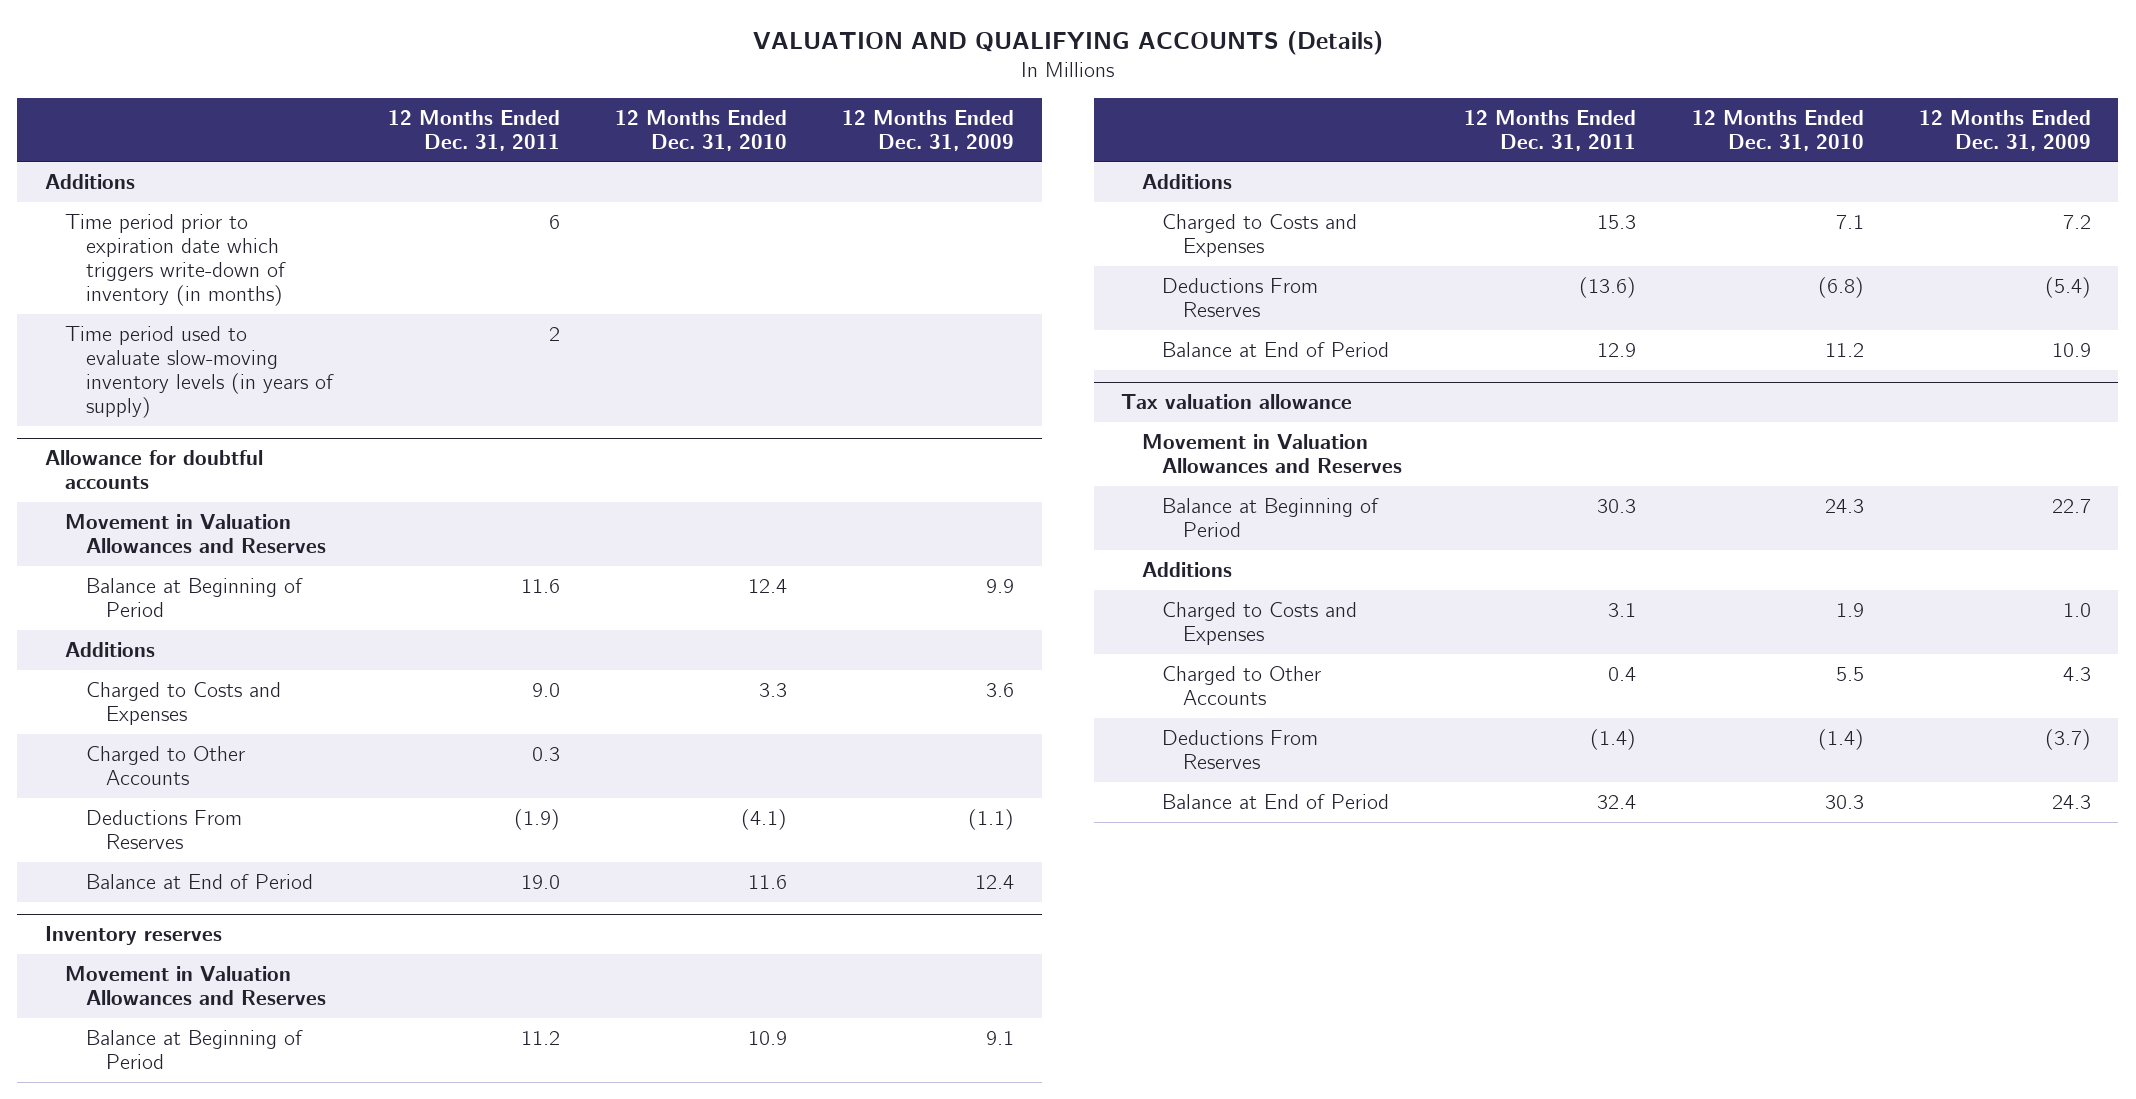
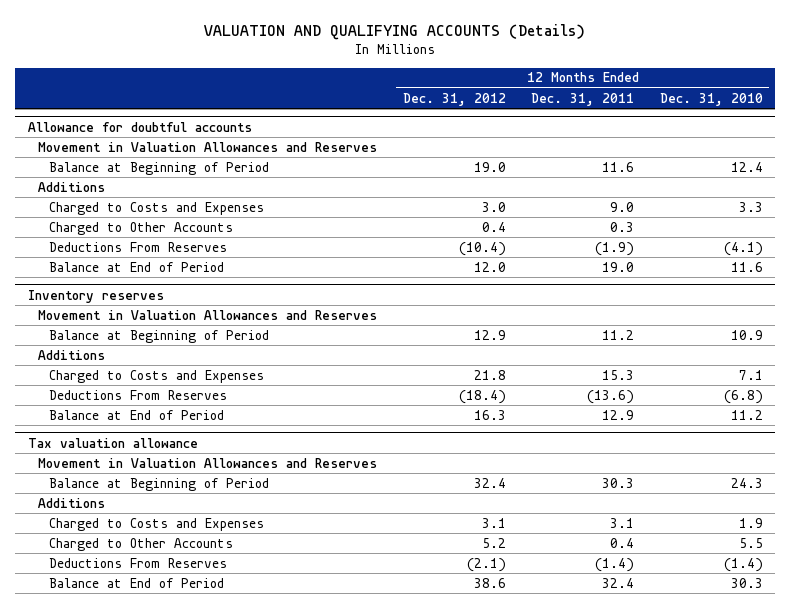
[842,109,1015,151] 12 Months Ended Dec. 31, 2009 -> none
none -> [402,92,506,106] Dec. 31, 2012
[44,173,135,189] Additions -> none
[65,213,286,307] Time period prior to expiration date which triggers write-down of inventory (in months) -> none
[65,325,334,419] Time period used to evaluate slow-moving inventory levels (in years of supply) -> none

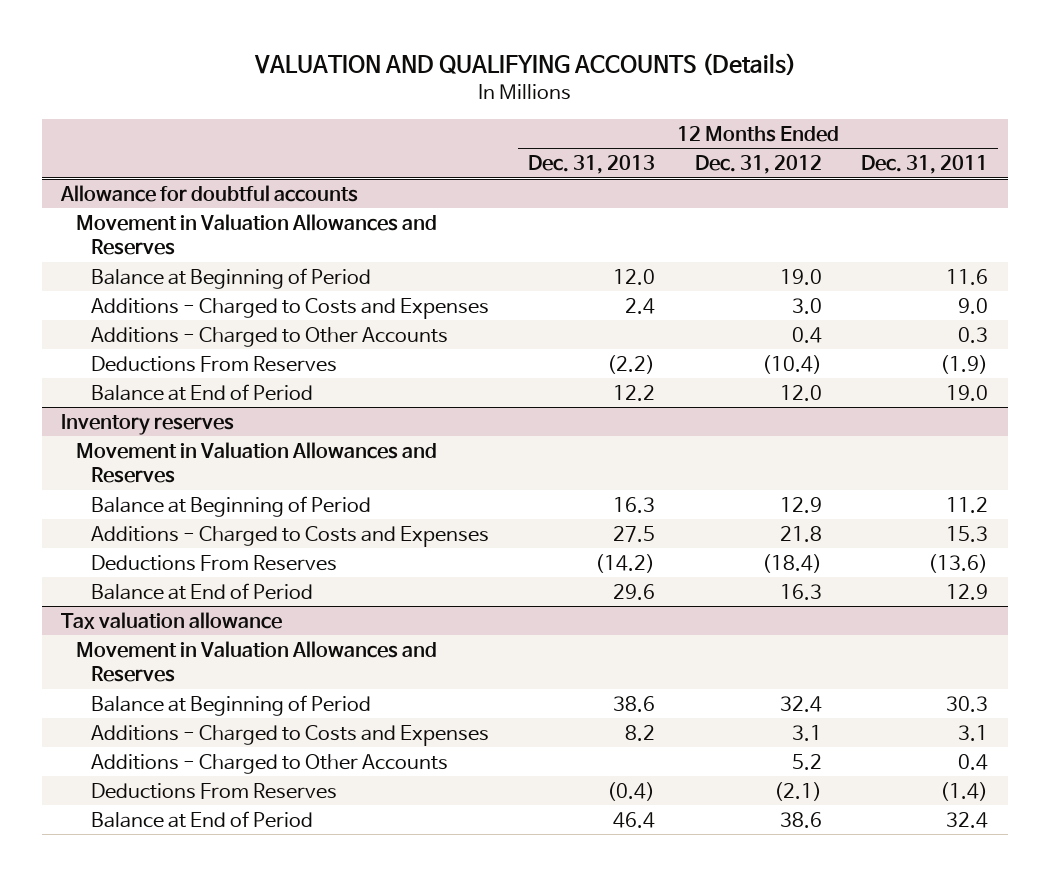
[659,92,763,106] Dec. 31, 2010 -> none
none -> [528,155,656,175] Dec. 31, 2013
[38,181,106,192] Additions -> none
[48,201,264,215] Charged to Costs and Expenses -> [90,297,489,319] Additions - Charged to Costs and Expenses
[48,221,233,235] Charged to Other Accounts -> [90,326,448,347] Additions - Charged to Other Accounts
[38,349,106,360] Additions -> none
[48,369,264,383] Charged to Costs and Expenses -> [90,525,489,547] Additions - Charged to Costs and Expenses
[38,497,106,508] Additions -> none
[48,517,264,531] Charged to Costs and Expenses -> [90,724,489,746] Additions - Charged to Costs and Expenses
[48,537,233,551] Charged to Other Accounts -> [90,753,448,774] Additions - Charged to Other Accounts

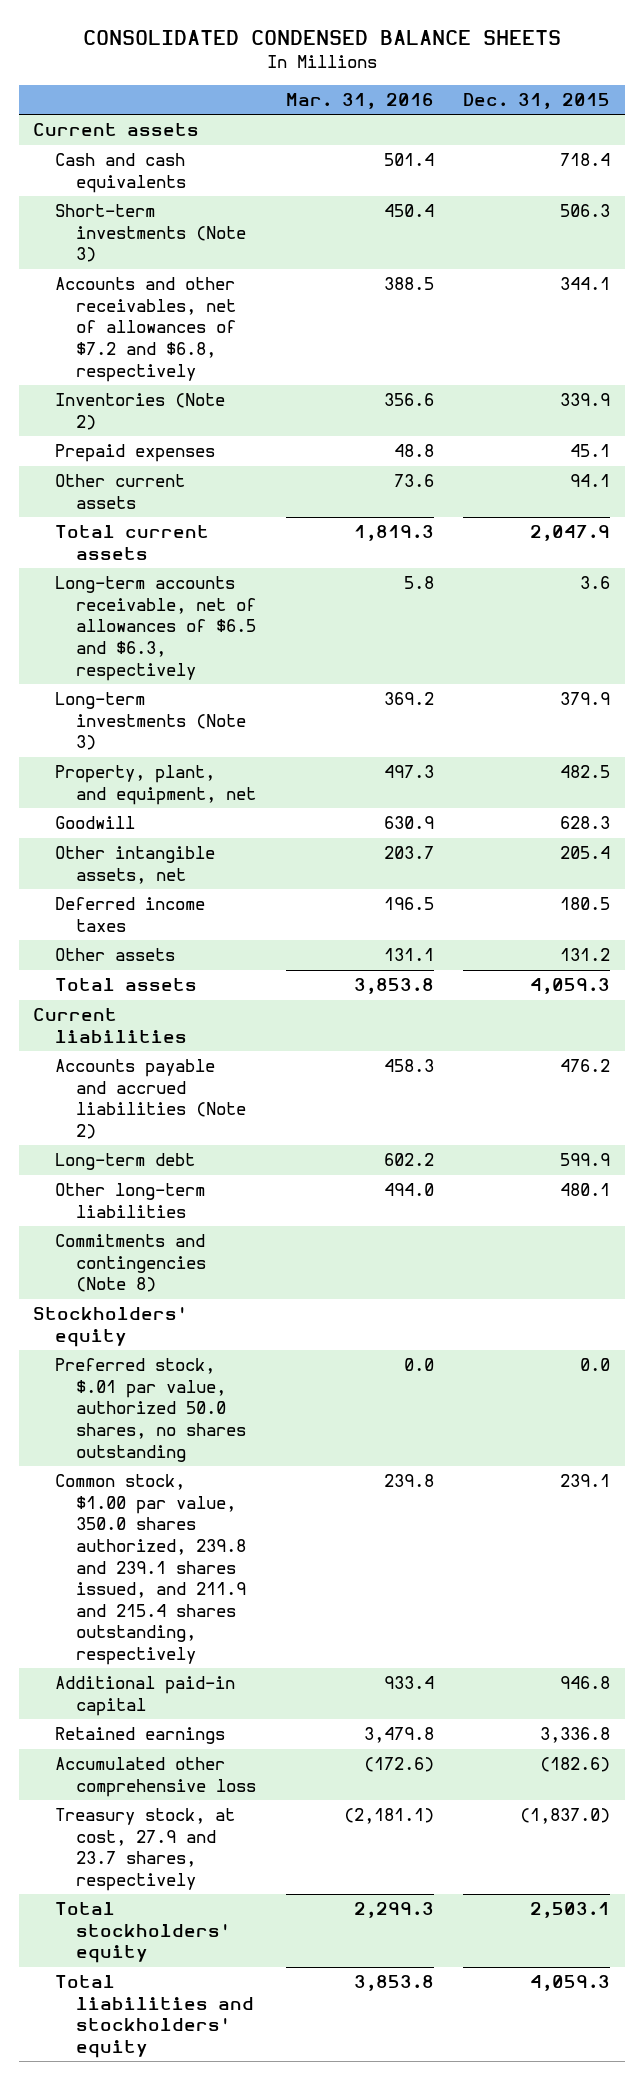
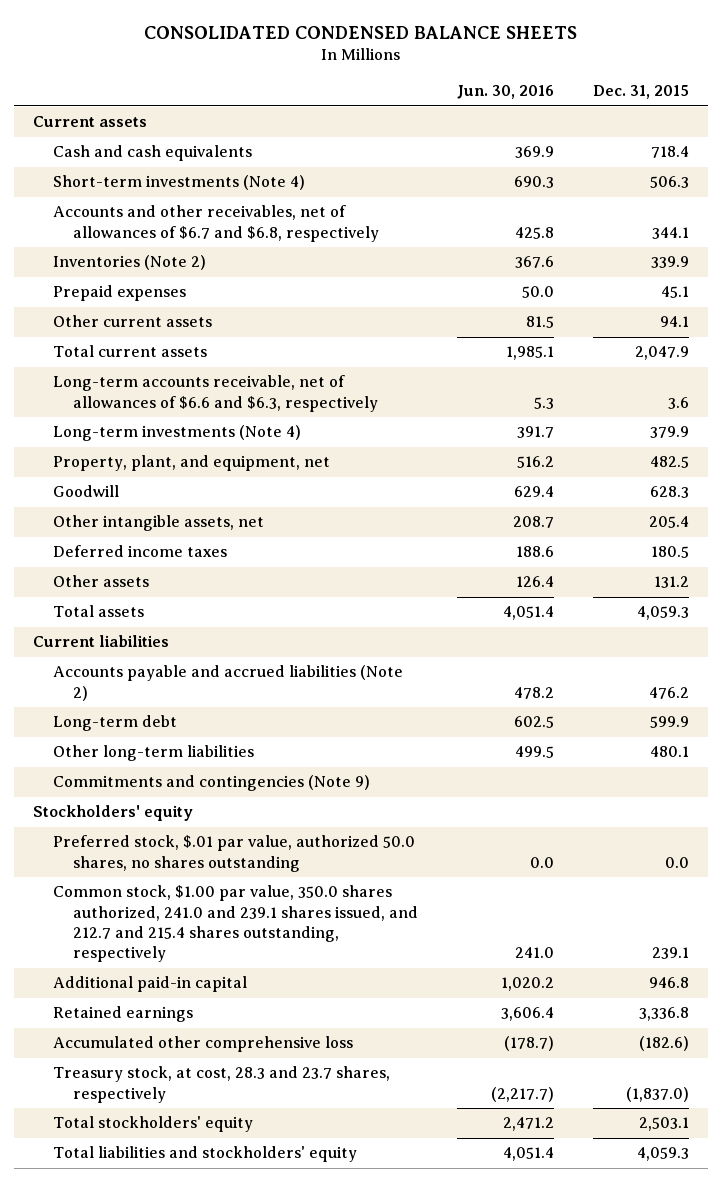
[285,92,434,109] Mar. 31, 2016 -> none
none -> [456,85,554,100] Jun. 30, 2016
[54,204,247,263] Short-term investments (Note 3) -> [53,175,306,191] Short-term investments (Note 4)
[54,277,237,382] Accounts and other receivables, net of allowances of $7.2 and $6.8, respectively -> [53,205,380,242] Accounts and other receivables, net of allowances of $6.7 and $6.8, respectively
[54,576,257,681] Long-term accounts receivable, net of allowances of $6.5 and $6.3, respectively -> [53,375,379,412] Long-term accounts receivable, net of allowances of $6.6 and $6.3, respectively
[54,692,247,751] Long-term investments (Note 3) -> [53,425,302,442] Long-term investments (Note 4)
[54,1234,207,1293] Commitments and contingencies (Note 8) -> [53,775,371,792] Commitments and contingencies (Note 9)
[54,1474,247,1665] Common stock, $1.00 par value, 350.0 shares authorized, 239.8 and 239.1 shares issued, and 211.9 and 215.4 shares outstanding, respectively -> [53,885,419,963] Common stock, $1.00 par value, 350.0 shares authorized, 241.0 and 239.1 shares issued, and 212.7 and 215.4 shares outstanding, respectively
[54,1808,235,1891] Treasury stock, at cost, 27.9 and 23.7 shares, respectively -> [53,1066,391,1103] Treasury stock, at cost, 28.3 and 23.7 shares, respectively

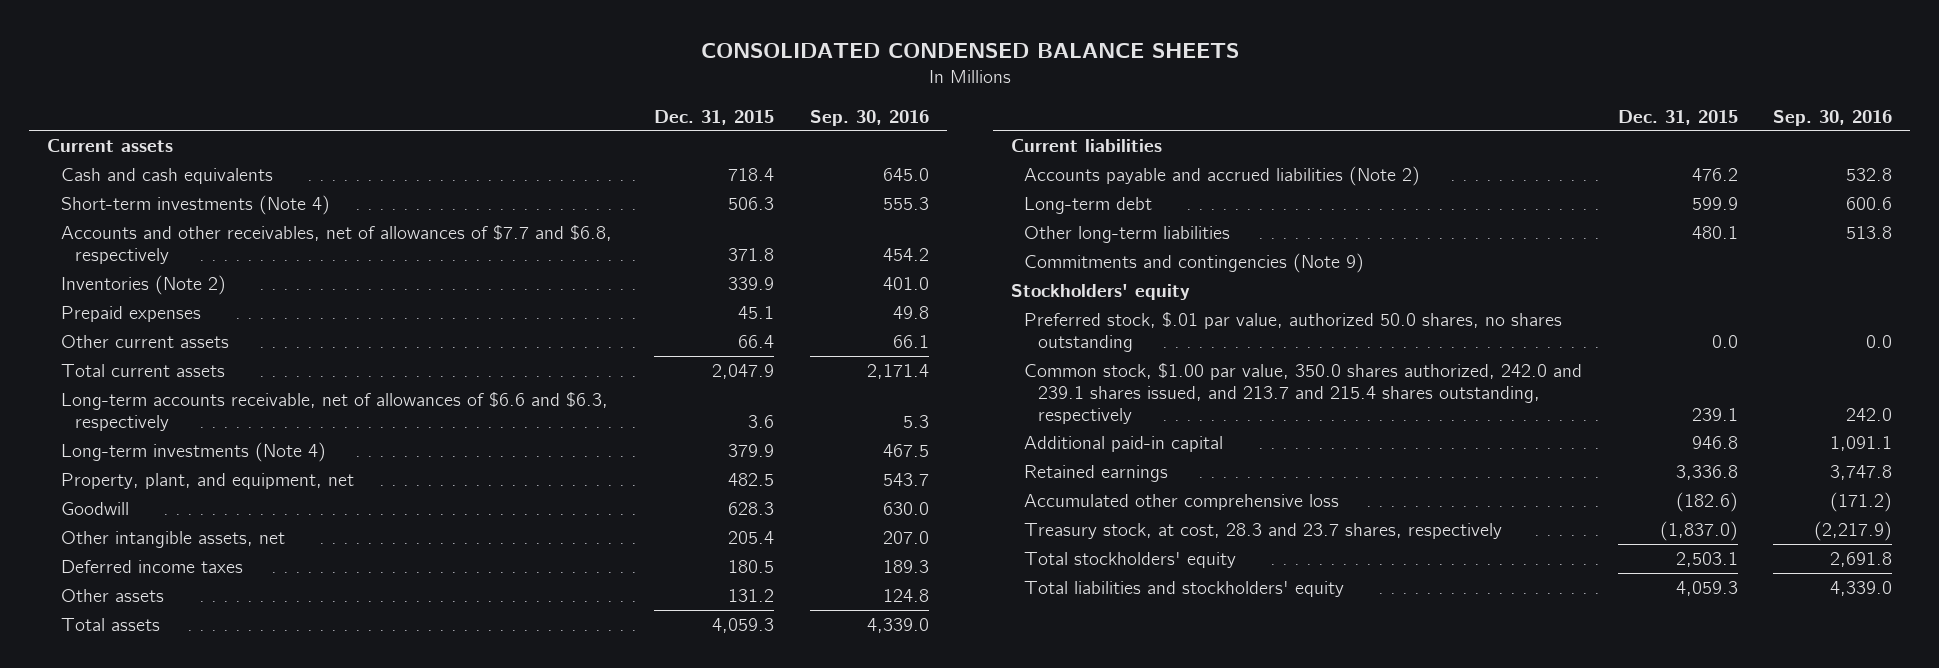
[456,85,554,100] Jun. 30, 2016 -> none
none -> [809,109,929,126] Sep. 30, 2016
[53,205,380,242] Accounts and other receivables, net of allowances of $6.7 and $6.8, respectively -> [60,224,612,264] Accounts and other receivables, net of allowances of $7.7 and $6.8, respectively
[651,226,689,239] 344.1 -> [728,247,775,261] 371.8
[659,316,689,328] 94.1 -> [738,334,775,348] 66.4
[53,885,419,963] Common stock, $1.00 par value, 350.0 shares authorized, 241.0 and 239.1 shares issued, and 212.7 and 215.4 shares outstanding, respectively -> [1024,362,1583,424] Common stock, $1.00 par value, 350.0 shares authorized, 242.0 and 239.1 shares issued, and 213.7 and 215.4 shares outstanding, respectively

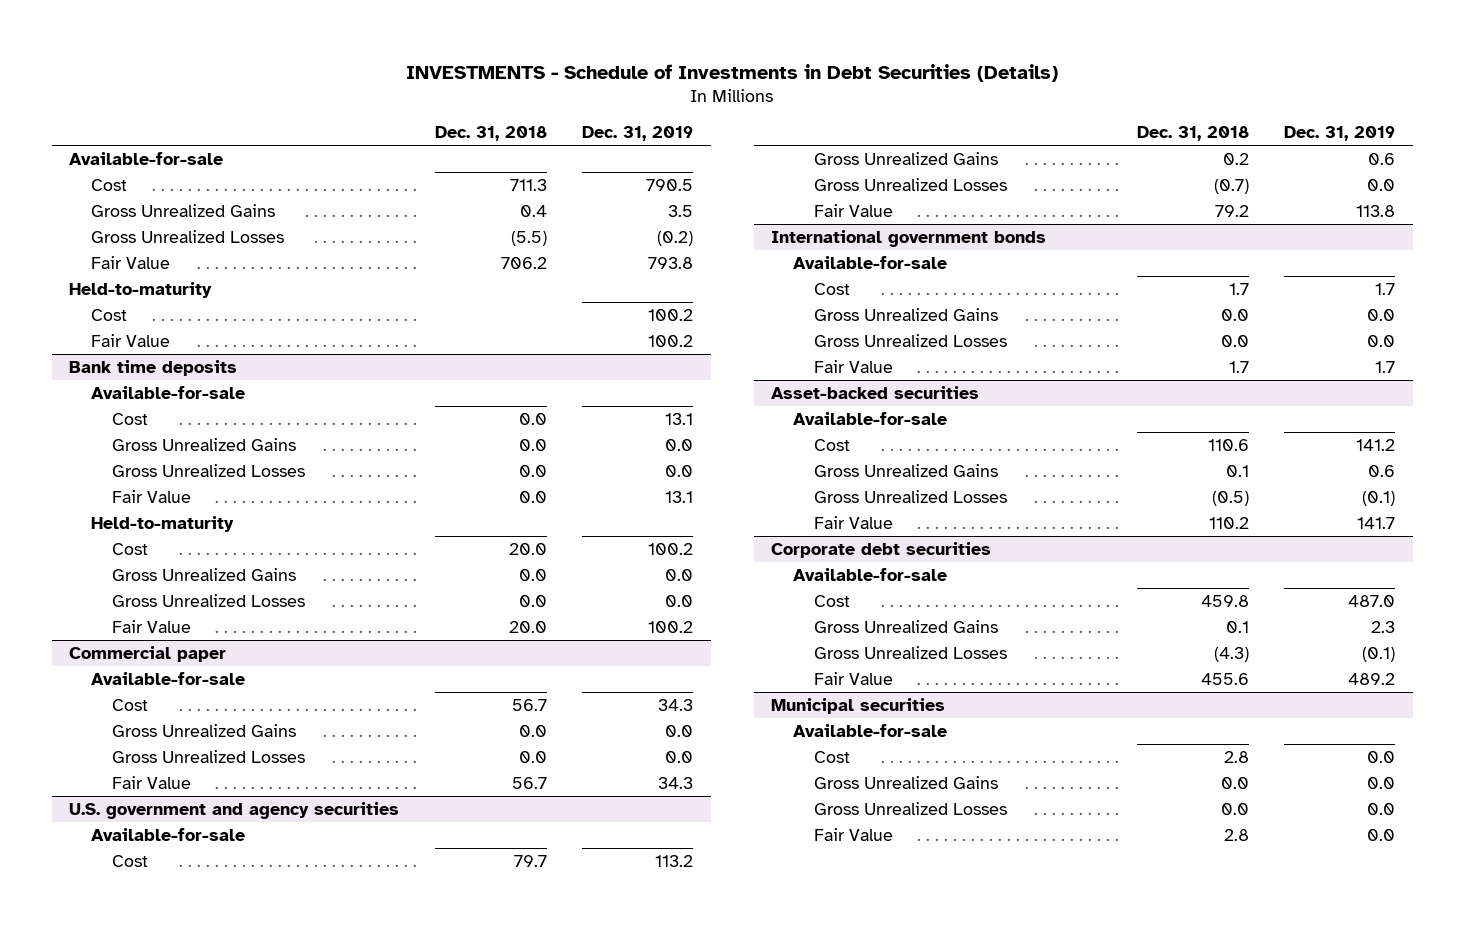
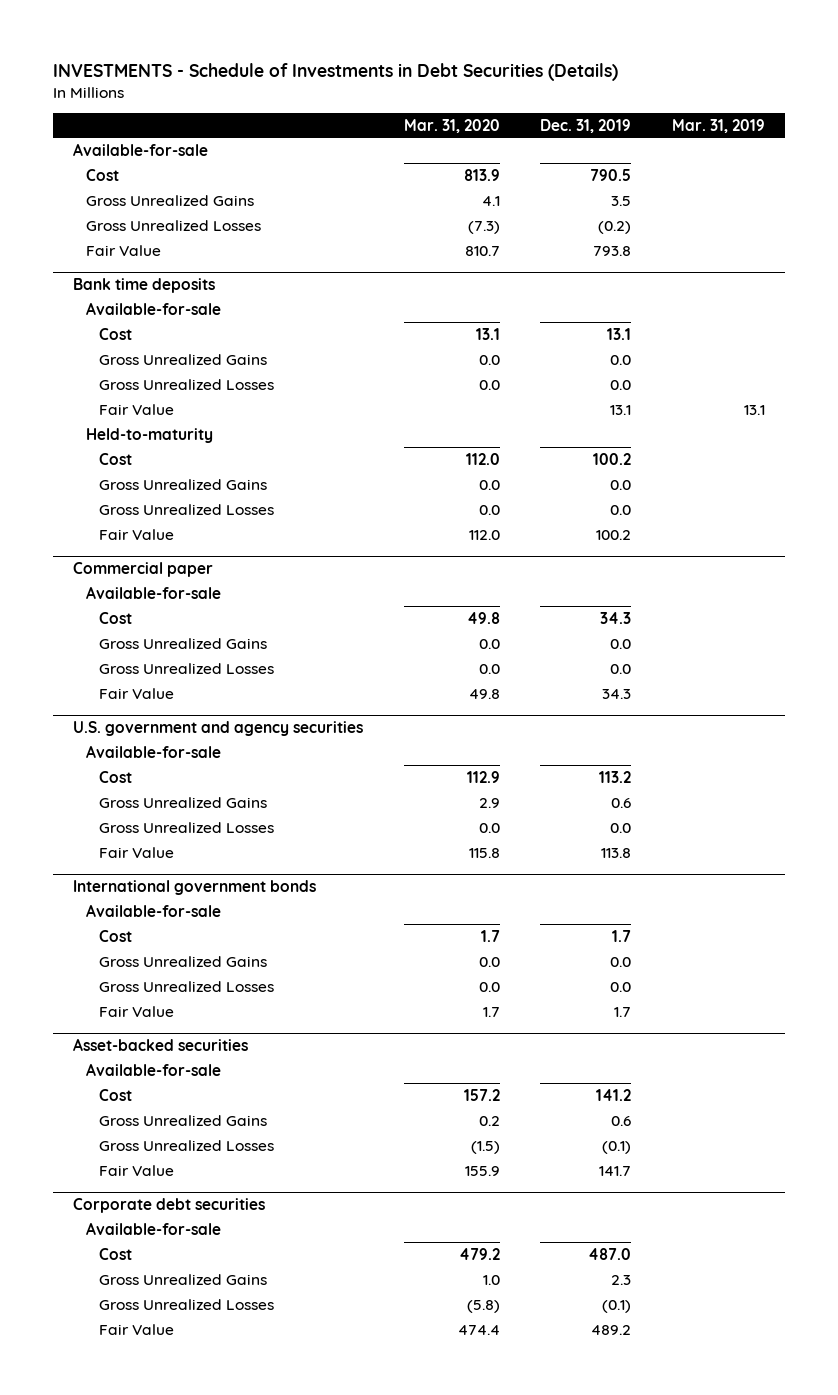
[434,126,547,142] Dec. 31, 2018 -> none
none -> [403,118,500,133] Mar. 31, 2020
none -> [671,118,765,133] Mar. 31, 2019
[69,281,213,298] Held-to-maturity -> none
[90,308,127,321] Cost -> none
[90,333,170,347] Fair Value -> none
[771,697,946,714] Municipal securities -> none
[792,723,947,737] Available-for-sale -> none
[814,750,851,763] Cost -> none
[814,775,999,789] Gross Unrealized Gains -> none
[814,801,1008,815] Gross Unrealized Losses -> none
[814,827,894,841] Fair Value -> none

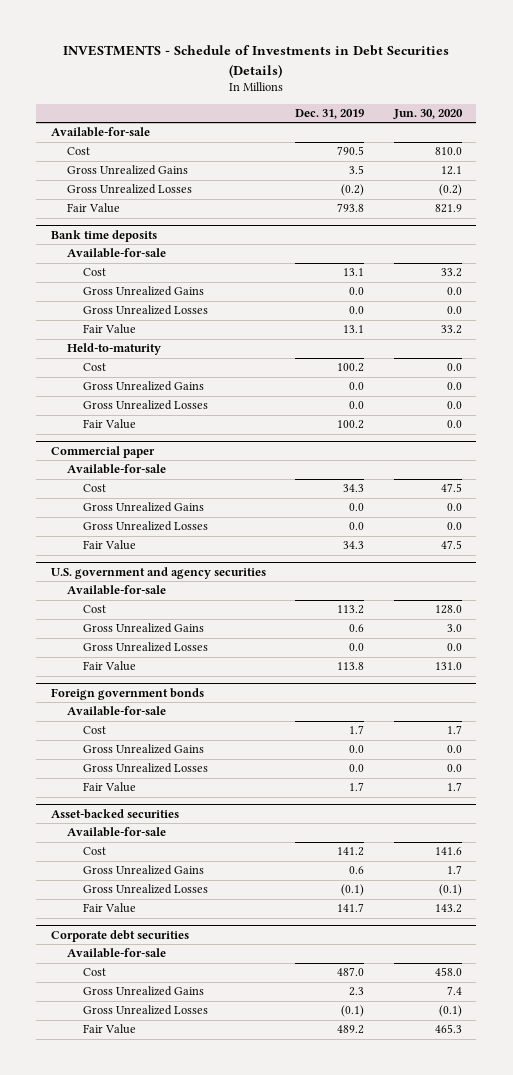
[403,118,500,133] Mar. 31, 2020 -> none
[671,118,765,133] Mar. 31, 2019 -> none
none -> [392,109,463,120] Jun. 30, 2020
[73,879,317,895] International government bonds -> [50,687,204,700] Foreign government bonds

